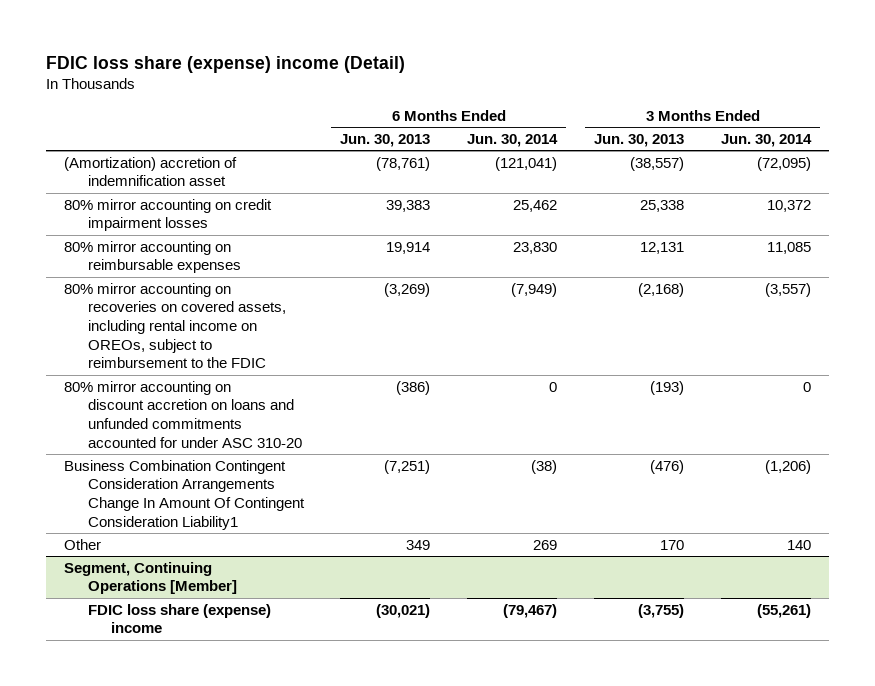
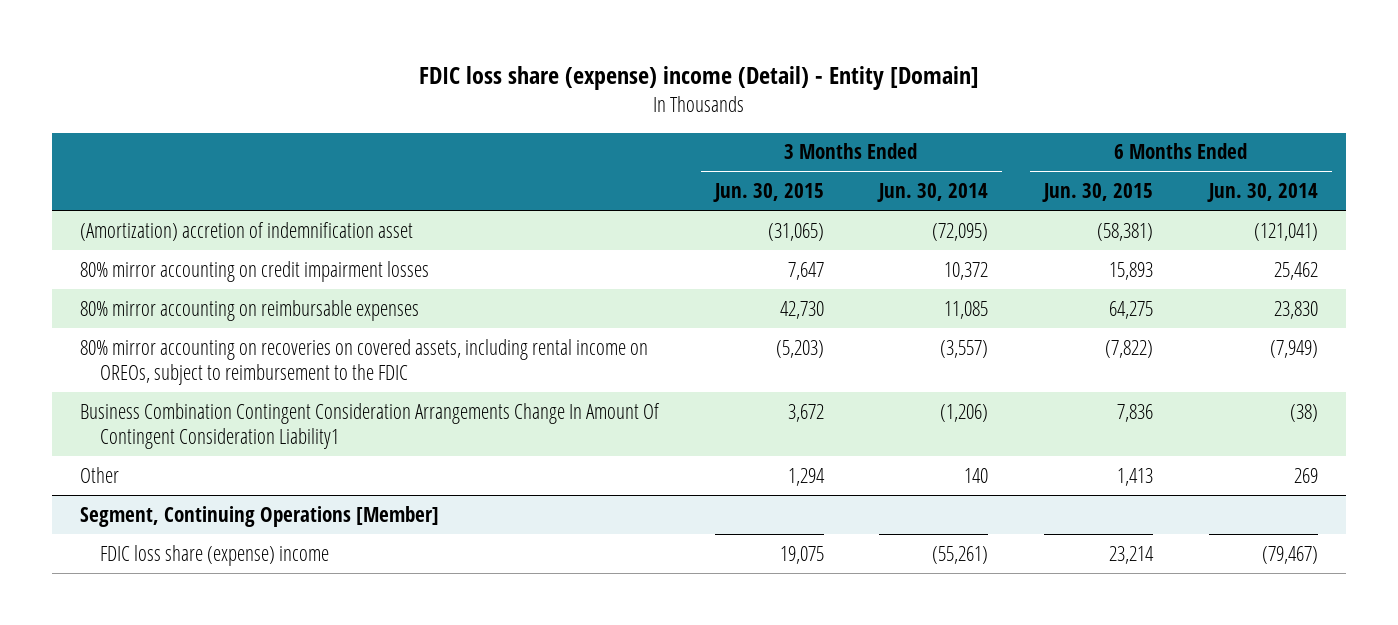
[45,56,405,74] FDIC loss share (expense) income (Detail) -> [418,65,979,90] FDIC loss share (expense) income (Detail) - Entity [Domain]
[340,133,431,147] Jun. 30, 2013 -> none
[594,133,685,147] Jun. 30, 2013 -> none
none -> [712,183,824,203] Jun. 30, 2015
none -> [1042,183,1154,203] Jun. 30, 2015
[64,380,302,448] 80% mirror accounting on discount accretion on loans and unfunded commitments accounted for under ASC 310-20 -> none

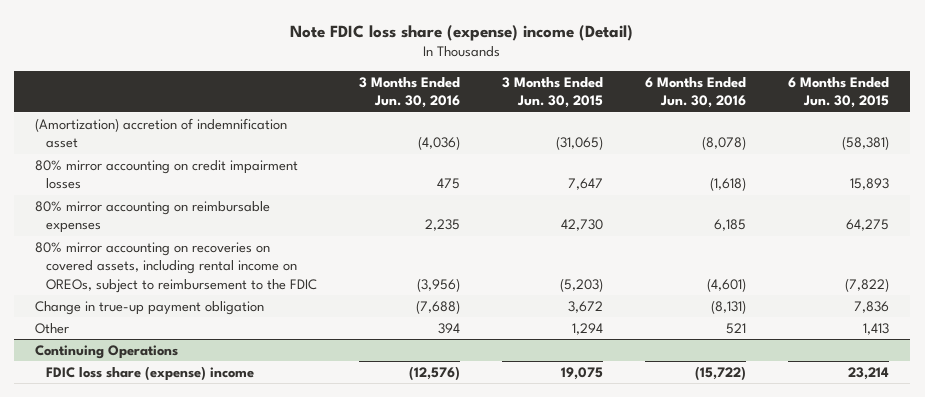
[418,65,979,90] FDIC loss share (expense) income (Detail) - Entity [Domain] -> [290,24,634,41] Note FDIC loss share (expense) income (Detail)
[877,183,989,203] Jun. 30, 2014 -> none
[1206,183,1318,203] Jun. 30, 2014 -> none
none -> [359,76,461,109] 3 Months Ended Jun. 30, 2016
none -> [645,76,747,109] 6 Months Ended Jun. 30, 2016
[79,402,660,450] Business Combination Contingent Consideration Arrangements Change In Amount Of Contingent Consideration Liability1 -> [35,300,265,315] Change in true-up payment obligation
[79,505,439,527] Segment, Continuing Operations [Member] -> [35,344,179,359] Continuing Operations

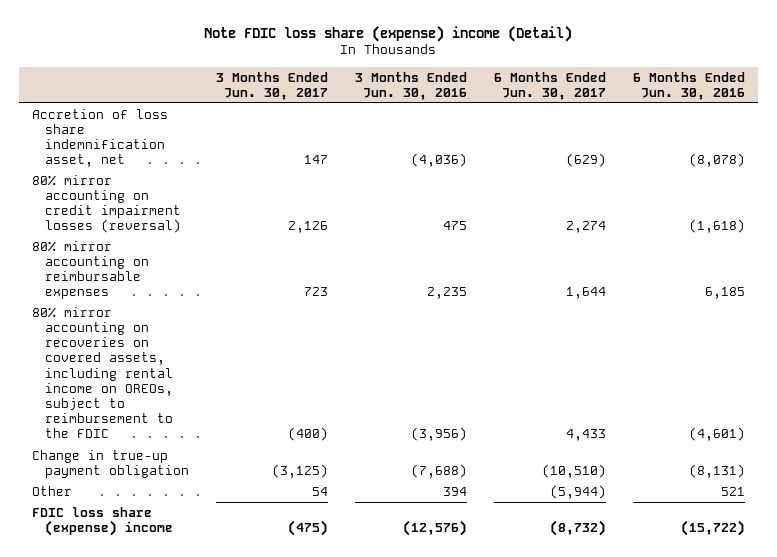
[502,76,604,109] 3 Months Ended Jun. 30, 2015 -> none
[788,76,890,109] 6 Months Ended Jun. 30, 2015 -> none
none -> [215,71,328,100] 3 Months Ended Jun. 30, 2017
none -> [493,71,606,100] 6 Months Ended Jun. 30, 2017
[35,117,288,149] (Amortization) accretion of indemnification asset -> [32,108,169,168] Accretion of loss share indemnification asset, net
[35,159,299,190] 80% mirror accounting on credit impairment losses -> [32,174,181,234] 80% mirror accounting on credit impairment losses (reversal)
[35,344,179,359] Continuing Operations -> none

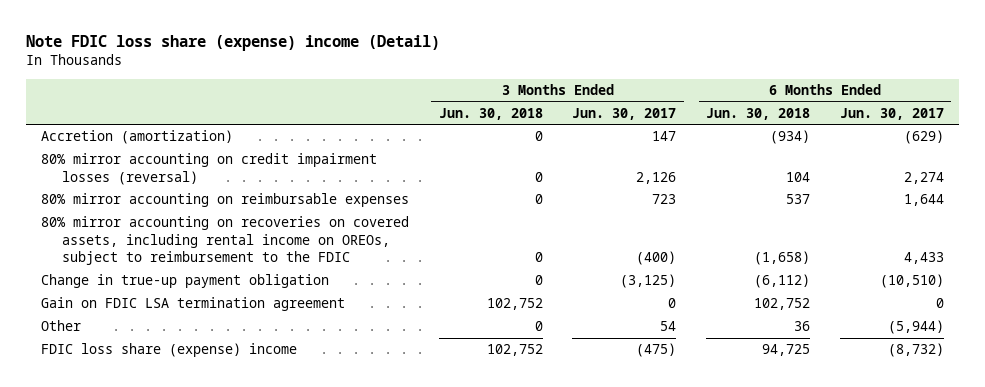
[354,71,467,100] 3 Months Ended Jun. 30, 2016 -> none
[632,71,745,100] 6 Months Ended Jun. 30, 2016 -> none
none -> [438,107,543,120] Jun. 30, 2018
none -> [706,107,811,120] Jun. 30, 2018
[32,108,169,168] Accretion of loss share indemnification asset, net -> [40,130,233,145] Accretion (amortization)
none -> [40,297,345,312] Gain on FDIC LSA termination agreement

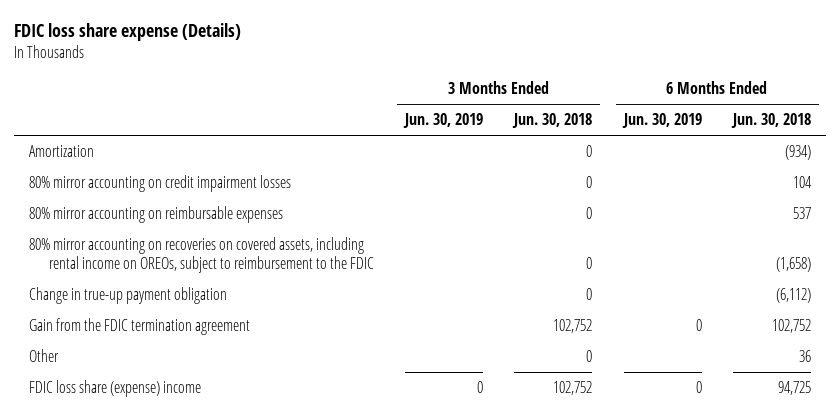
[26,35,441,52] Note FDIC loss share (expense) income (Detail) -> [13,23,241,42] FDIC loss share expense (Details)
[572,107,677,120] Jun. 30, 2017 -> none
[839,107,944,120] Jun. 30, 2017 -> none
none -> [403,113,484,129] Jun. 30, 2019
none -> [621,113,702,129] Jun. 30, 2019
[40,130,233,145] Accretion (amortization) -> [29,144,95,157] Amortization
[40,153,377,185] 80% mirror accounting on credit impairment losses (reversal) -> [29,174,292,192] 80% mirror accounting on credit impairment losses
[40,297,345,312] Gain on FDIC LSA termination agreement -> [29,317,251,335] Gain from the FDIC termination agreement

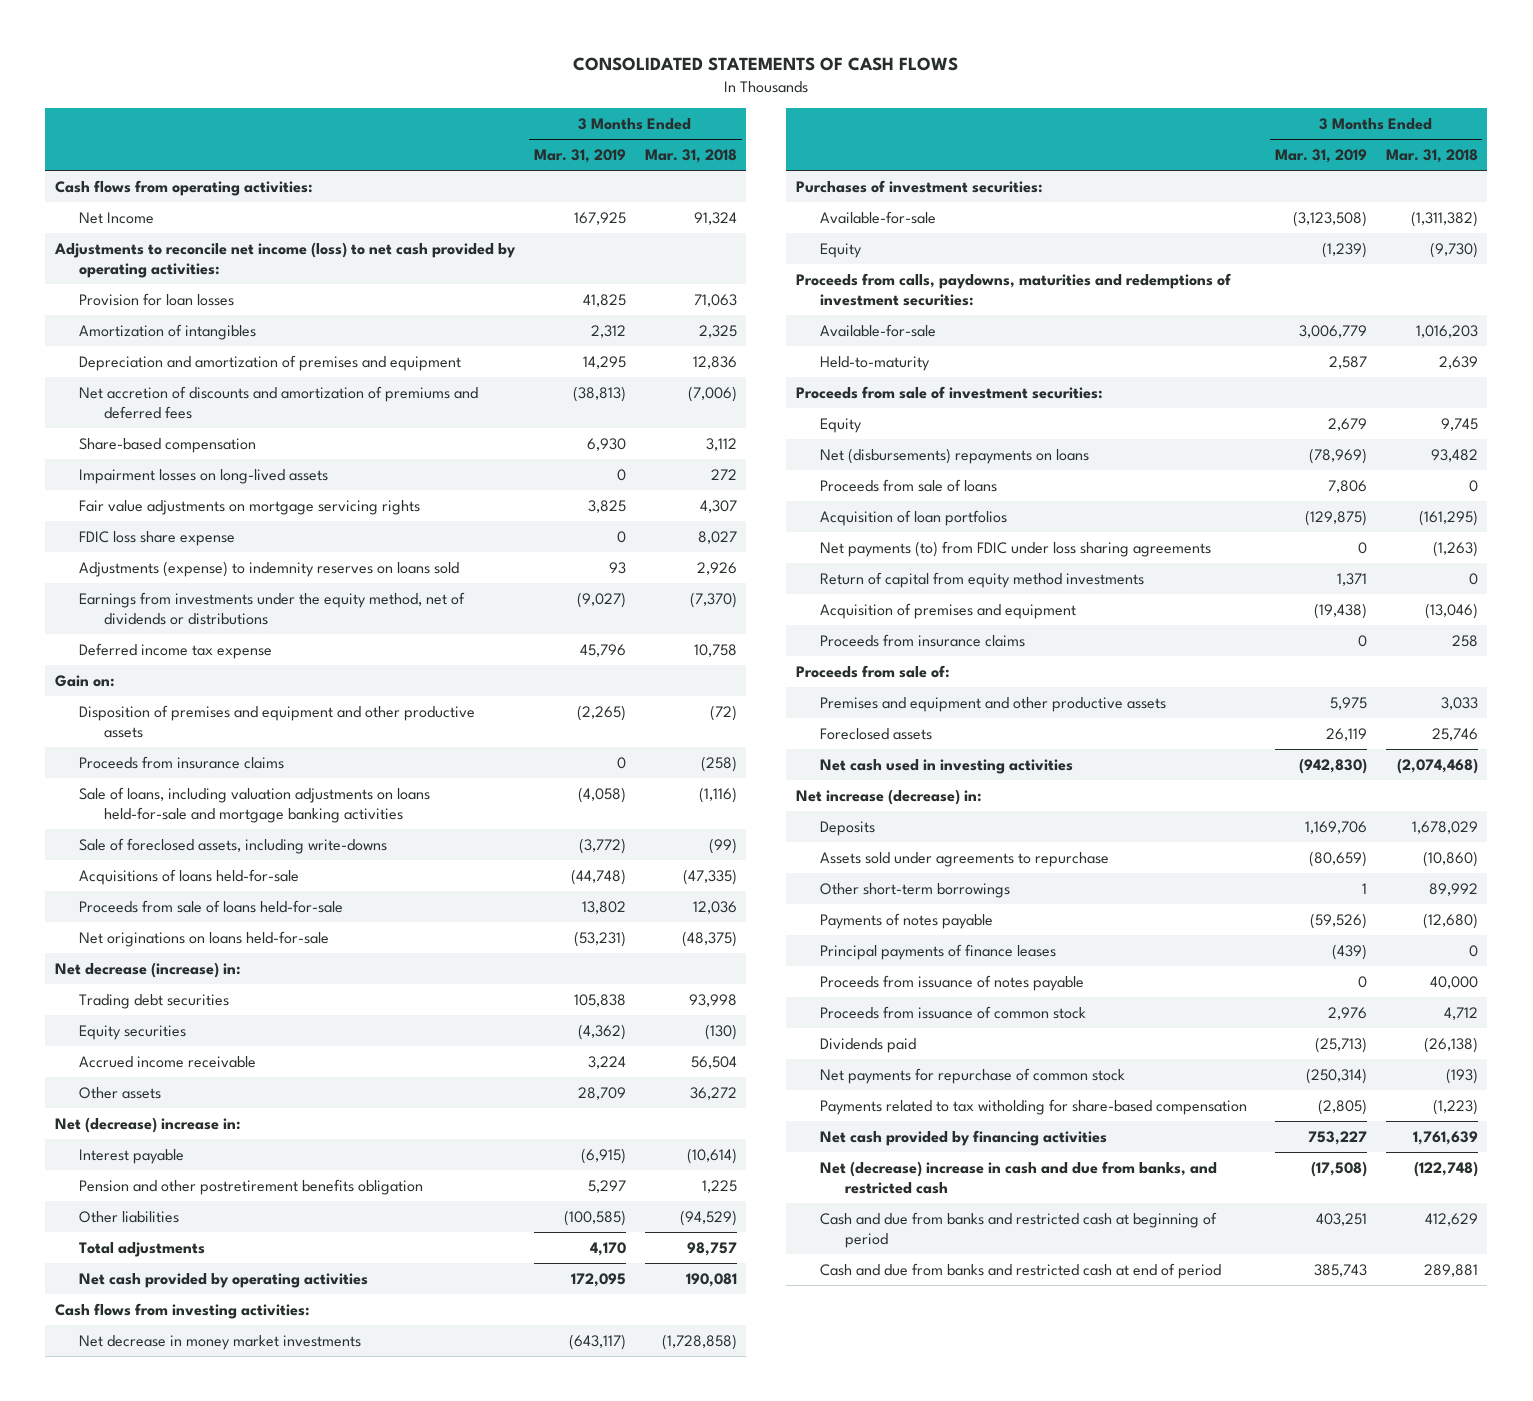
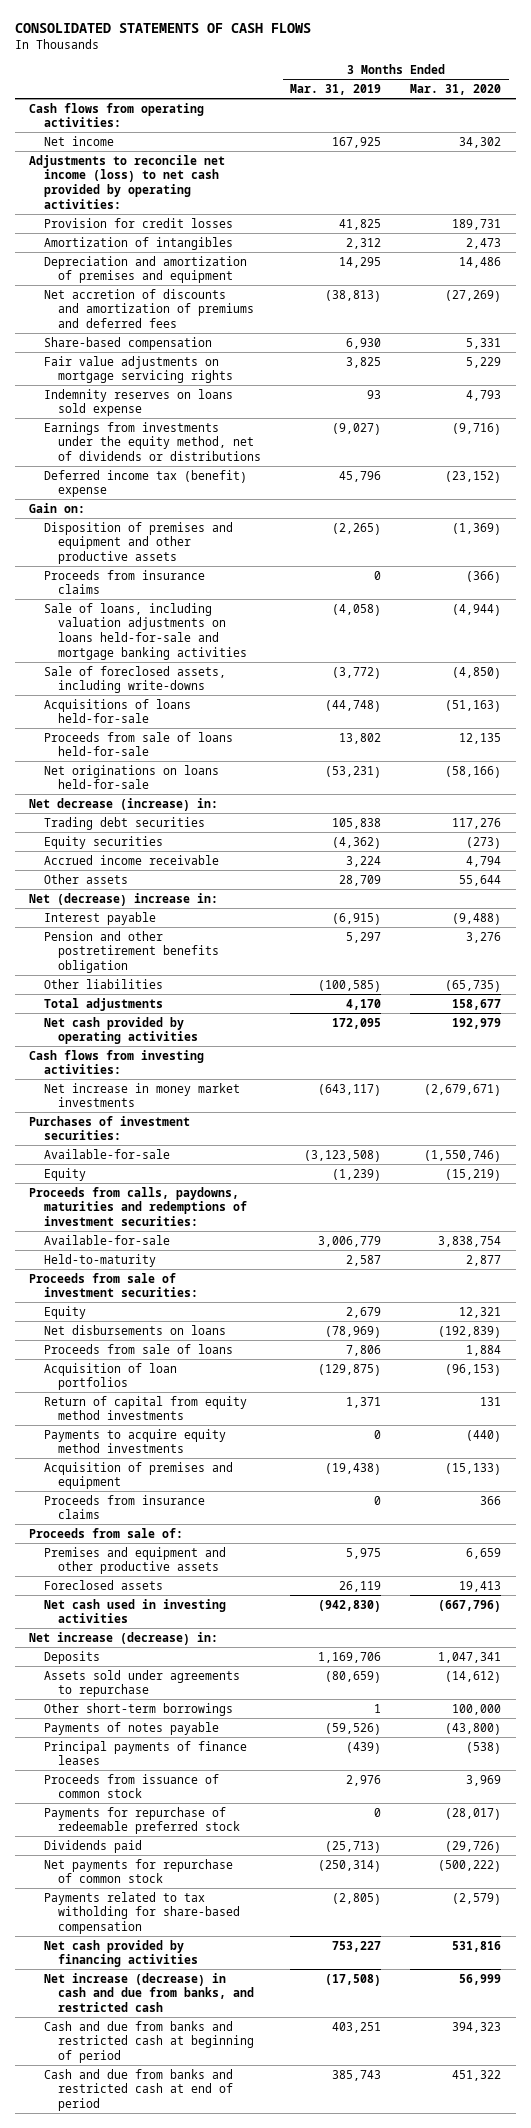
[644,148,737,163] Mar. 31, 2018 -> none
none -> [410,84,502,96] Mar. 31, 2020
[79,211,155,224] Net Income -> [43,135,114,146] Net income
[79,292,235,306] Provision for loan losses -> [43,217,233,228] Provision for credit losses
[79,468,329,484] Impairment losses on long-lived assets -> none
[79,530,236,546] FDIC loss share expense -> none
[79,560,460,577] Adjustments (expense) to indemnity reserves on loans sold -> [43,388,233,417] Indemnity reserves on loans sold expense
[79,642,273,659] Deferred income tax expense -> [43,469,247,498] Deferred income tax (benefit) expense
[79,1334,362,1350] Net decrease in money market investments -> [43,1082,240,1108] Net increase in money market investments
[820,447,1090,464] Net (disbursements) repayments on loans -> [43,1324,226,1335] Net disbursements on loans
[820,540,1212,557] Net payments (to) from FDIC under loss sharing agreements -> none
none -> [43,1428,226,1454] Payments to acquire equity method investments
[820,974,1085,991] Proceeds from issuance of notes payable -> none
none -> [43,1806,241,1835] Payments for repurchase of redeemable preferred stock
[820,1160,1218,1194] Net (decrease) increase in cash and due from banks, and restricted cash -> [43,1972,255,2012] Net increase (decrease) in cash and due from banks, and restricted cash

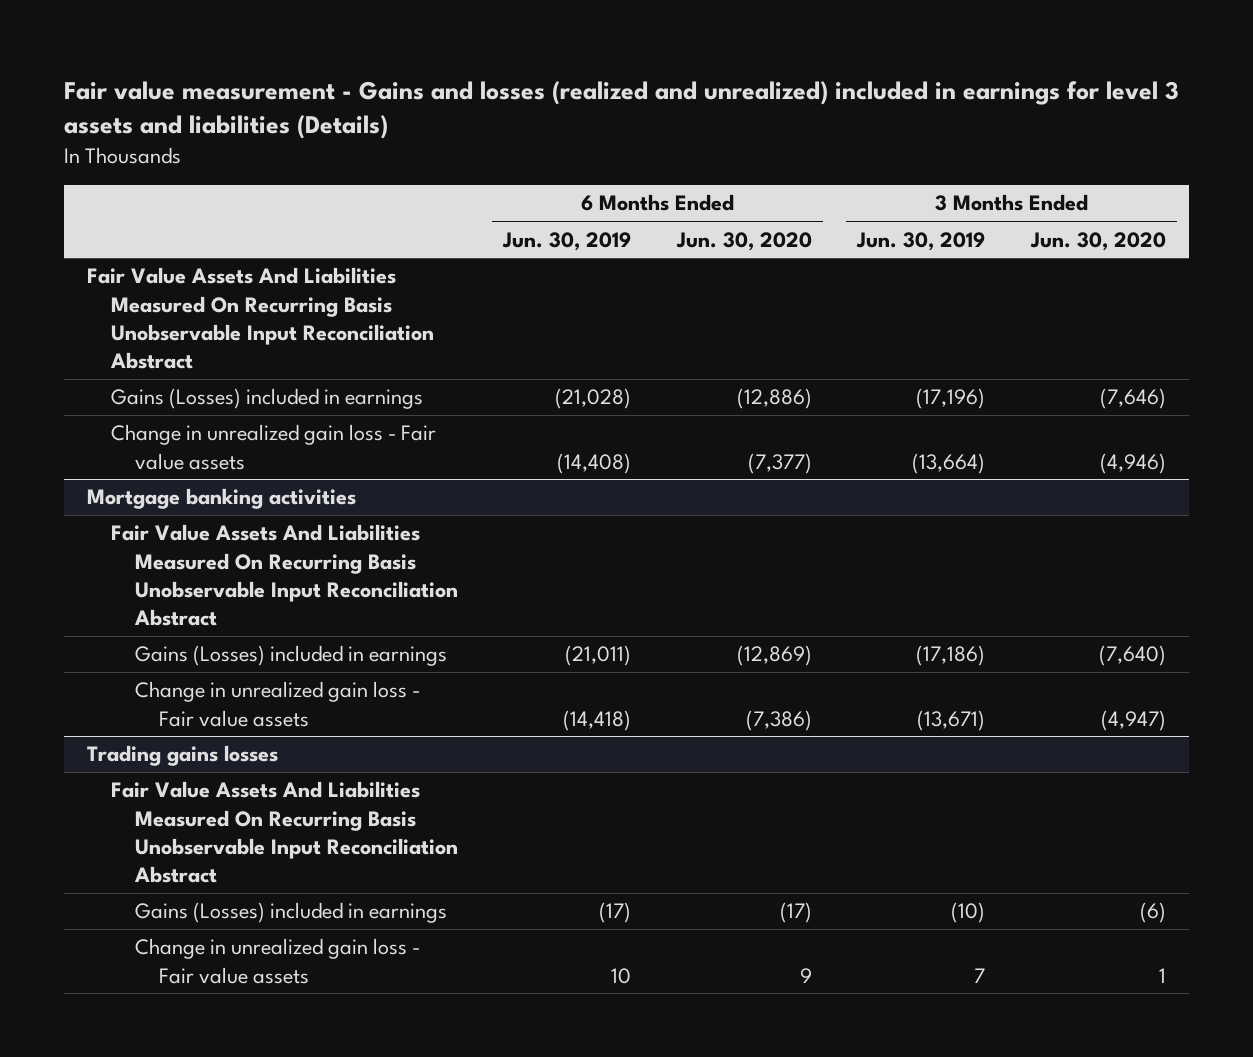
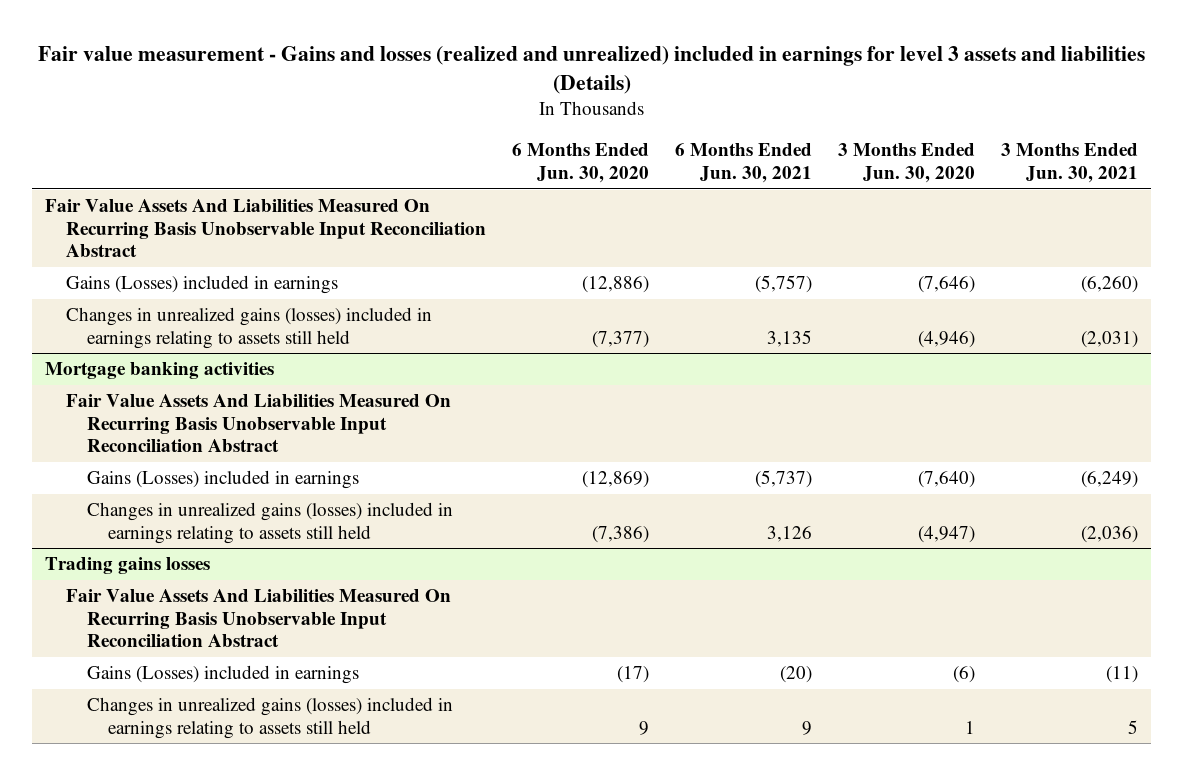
[502,231,632,251] Jun. 30, 2019 -> none
[856,231,986,251] Jun. 30, 2019 -> none
none -> [674,143,812,183] 6 Months Ended Jun. 30, 2021
none -> [1001,143,1139,183] 3 Months Ended Jun. 30, 2021
[110,424,436,470] Change in unrealized gain loss - Fair value assets -> [65,306,432,349] Changes in unrealized gains (losses) included in earnings relating to assets still held
[134,681,420,727] Change in unrealized gain loss - Fair value assets -> [86,501,453,544] Changes in unrealized gains (losses) included in earnings relating to assets still held
[134,938,420,984] Change in unrealized gain loss - Fair value assets -> [86,696,453,739] Changes in unrealized gains (losses) included in earnings relating to assets still held

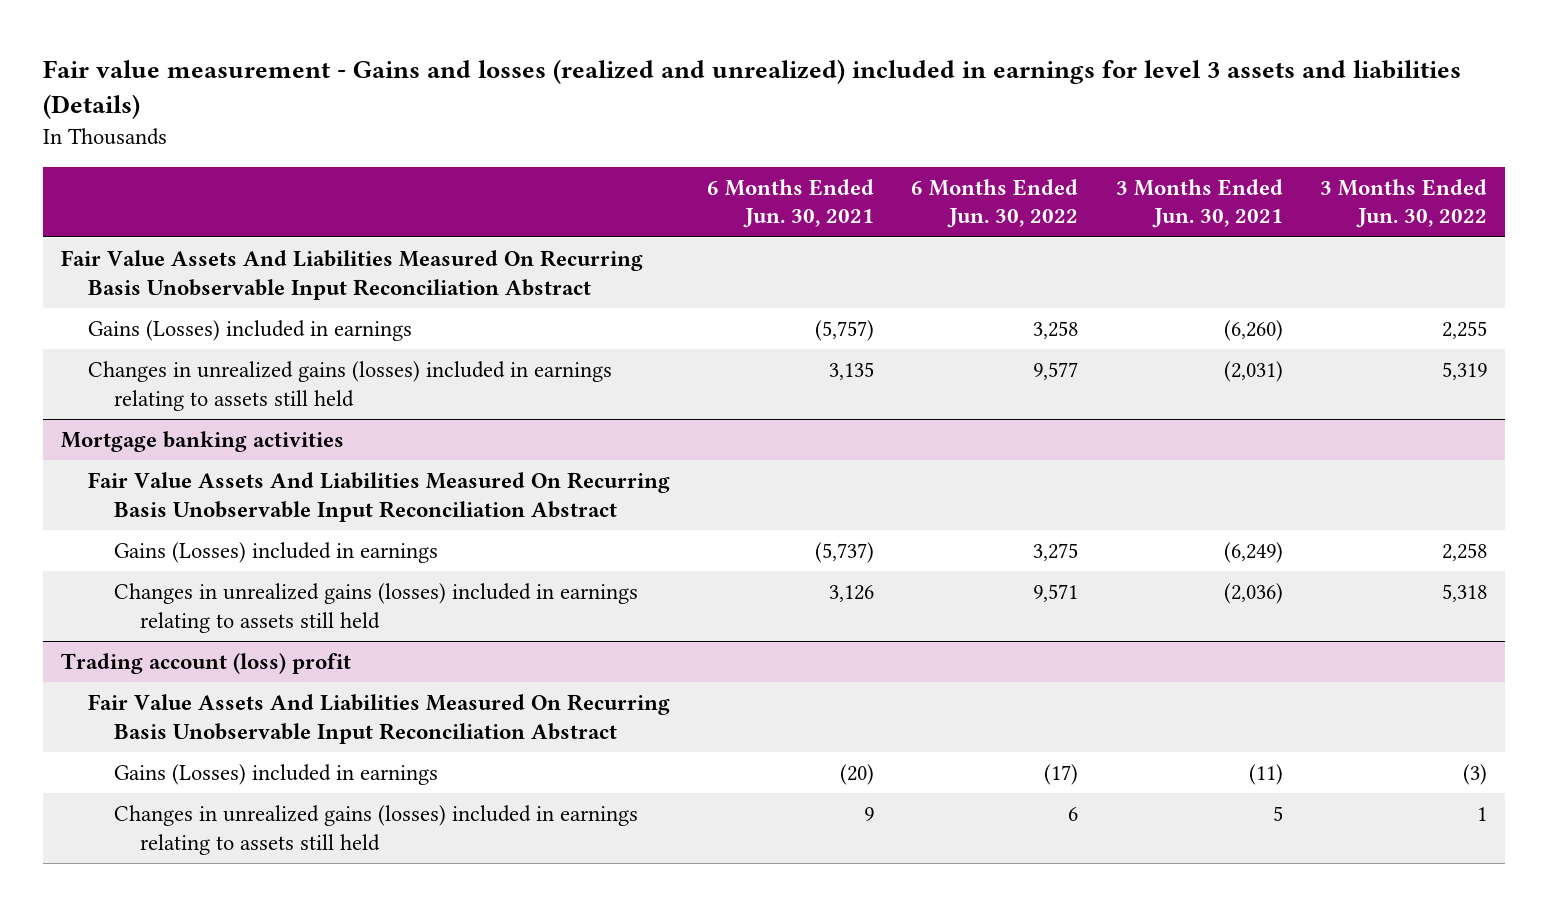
[511,143,649,183] 6 Months Ended Jun. 30, 2020 -> none
[838,143,976,183] 3 Months Ended Jun. 30, 2020 -> none
none -> [911,178,1079,229] 6 Months Ended Jun. 30, 2022
none -> [1319,178,1487,229] 3 Months Ended Jun. 30, 2022
[44,556,210,574] Trading gains losses -> [61,653,352,675] Trading account (loss) profit

